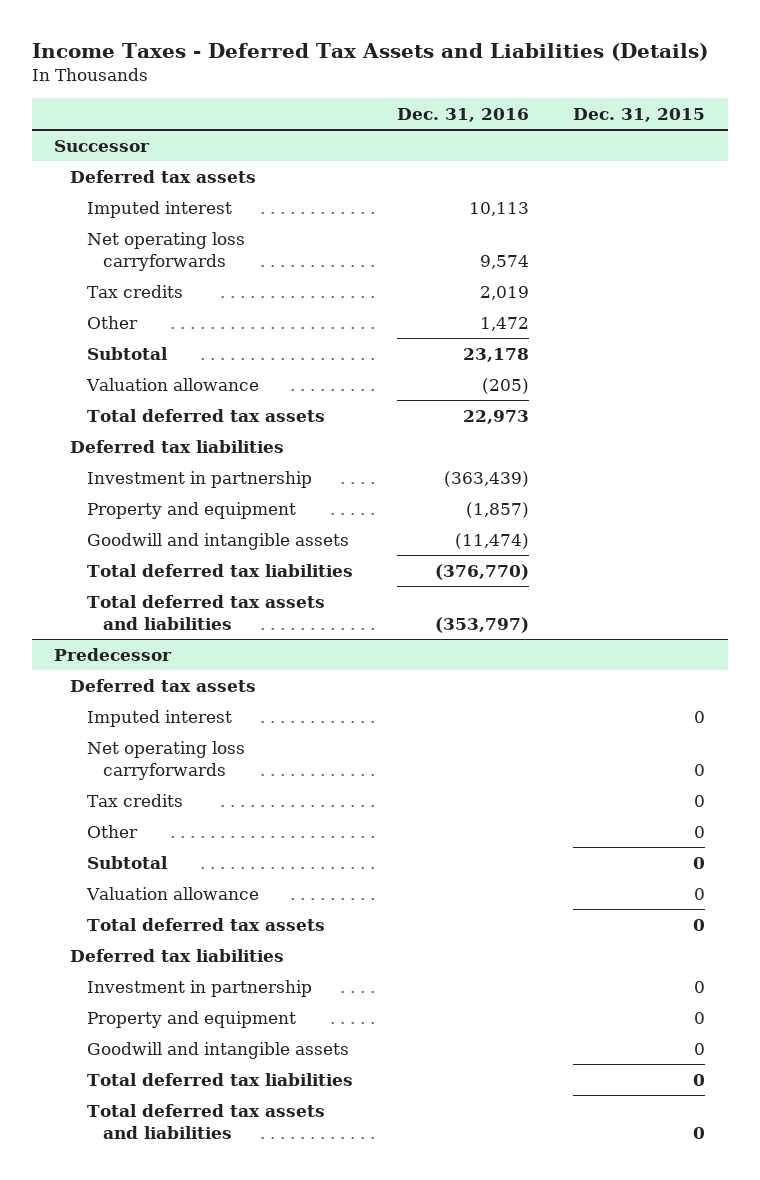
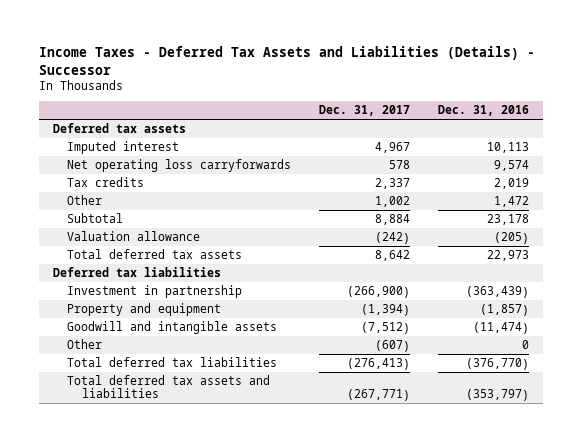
[32,43,709,62] Income Taxes - Deferred Tax Assets and Liabilities (Details) -> [39,45,536,75] Income Taxes - Deferred Tax Assets and Liabilities (Details) - Successor
[573,108,706,123] Dec. 31, 2015 -> none
none -> [319,105,411,117] Dec. 31, 2017
[54,139,151,152] Successor -> none
none -> [67,338,103,349] Other
[54,647,173,661] Predecessor -> none
[70,678,257,692] Deferred tax assets -> none
[86,709,232,727] Imputed interest -> none
[86,740,245,780] Net operating loss carryforwards -> none
[86,793,183,807] Tax credits -> none
[86,824,138,838] Other -> none
[86,855,168,869] Subtotal -> none
[85,886,259,900] Valuation allowance -> none
[86,917,325,931] Total deferred tax assets -> none
[70,948,285,962] Deferred tax liabilities -> none
[86,979,312,997] Investment in partnership -> none
[86,1010,296,1028] Property and equipment -> none
[86,1041,349,1059] Goodwill and intangible assets -> none
[86,1072,353,1086] Total deferred tax liabilities -> none
[86,1103,325,1139] Total deferred tax assets and liabilities -> none

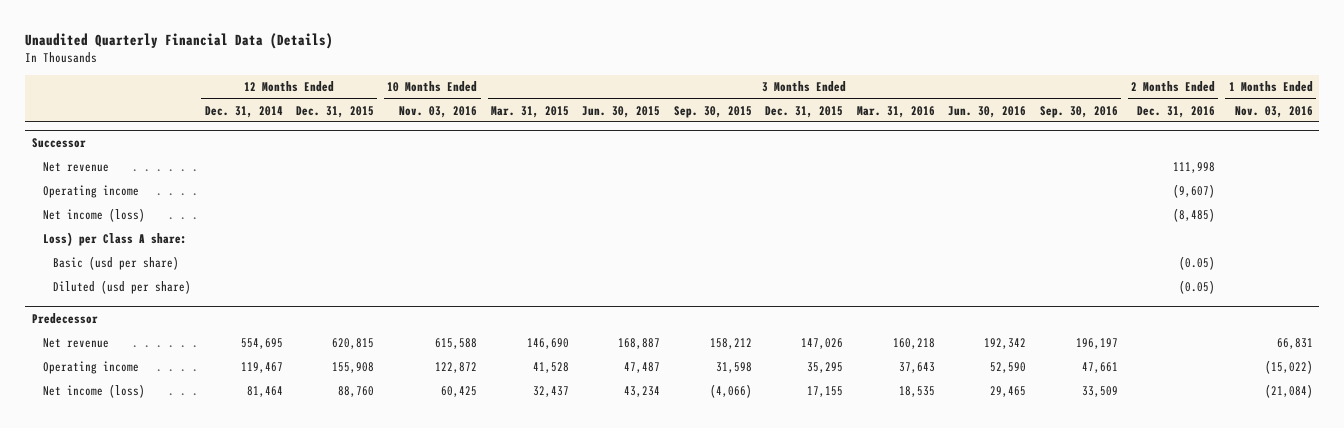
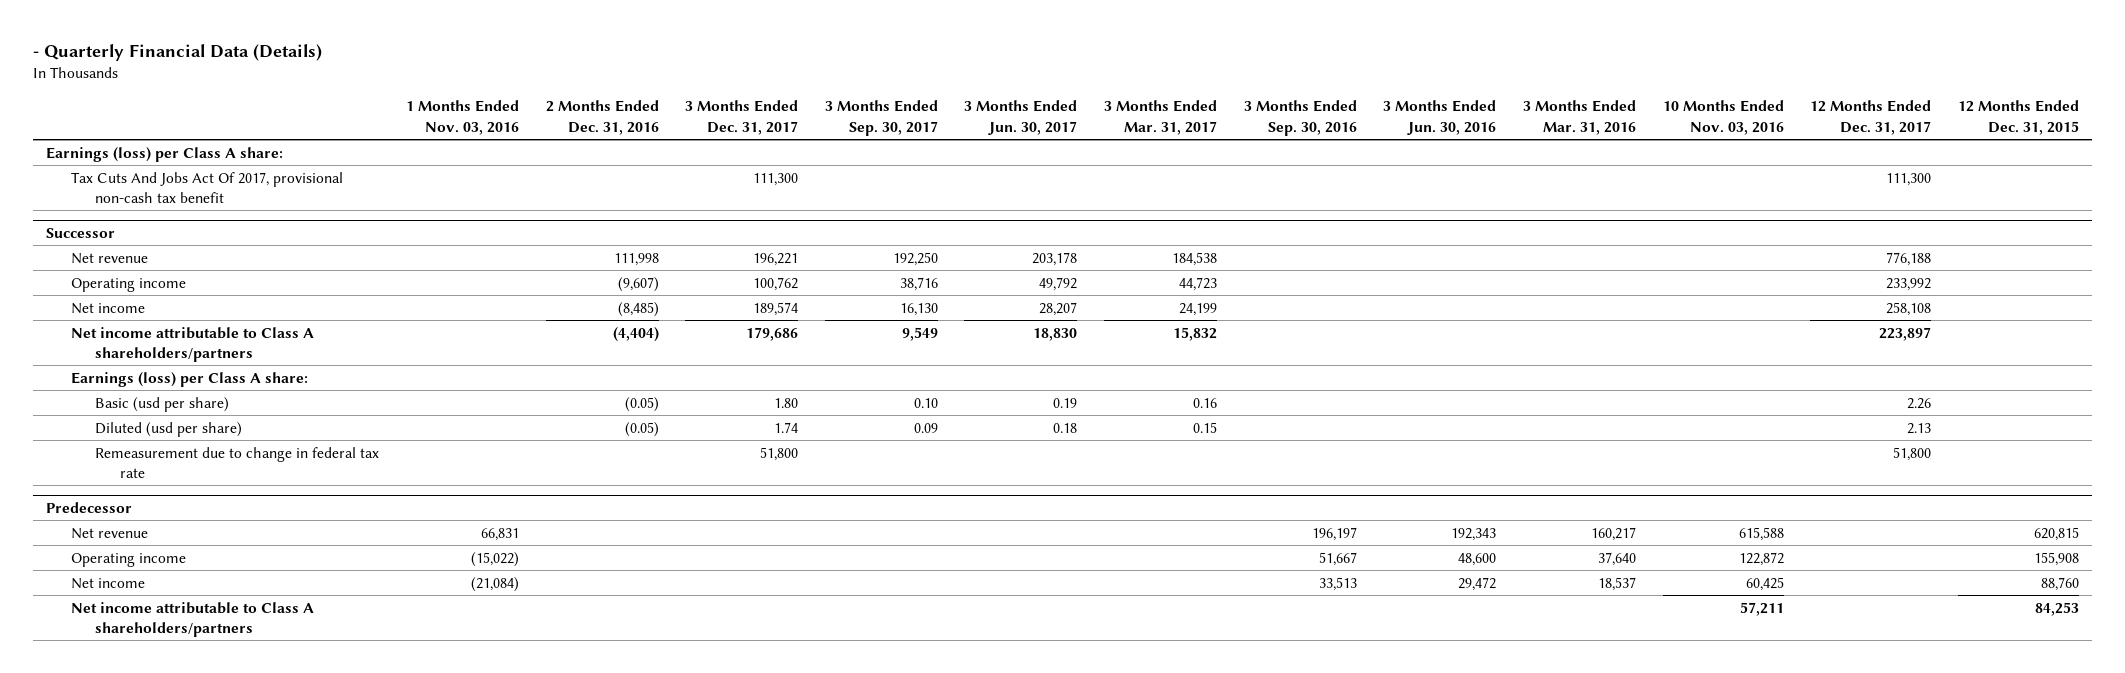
[25,32,334,49] Unaudited Quarterly Financial Data (Details) -> [32,43,322,61] - Quarterly Financial Data (Details)
[204,105,283,118] Dec. 31, 2014 -> none
[490,105,569,118] Mar. 31, 2015 -> none
[582,105,661,118] Jun. 30, 2015 -> none
[673,105,752,118] Sep. 30, 2015 -> none
[765,105,844,118] Dec. 31, 2015 -> none
none -> [685,100,799,135] 3 Months Ended Dec. 31, 2017
none -> [824,100,938,136] 3 Months Ended Sep. 30, 2017
none -> [964,100,1078,135] 3 Months Ended Jun. 30, 2017
none -> [1104,100,1218,135] 3 Months Ended Mar. 31, 2017
none -> [1810,100,1932,135] 12 Months Ended Dec. 31, 2017
none -> [45,146,283,162] Earnings (loss) per Class A share:
none -> [70,171,343,203] Tax Cuts And Jobs Act Of 2017, provisional non-cash tax benefit
[42,208,145,223] Net income (loss) -> [70,302,145,314] Net income
none -> [70,326,314,362] Net income attributable to Class A shareholders/partners
[42,232,187,247] Loss) per Class A share: -> [70,371,308,387] Earnings (loss) per Class A share:
none -> [95,446,380,478] Remeasurement due to change in federal tax rate
[892,338,935,350] 160,218 -> [1590,526,1636,541] 160,217
[984,338,1027,350] 192,342 -> [1451,527,1497,541] 192,343
[898,362,935,374] 37,643 -> [1597,551,1636,566] 37,640
[990,362,1027,374] 52,590 -> [1458,552,1497,566] 48,600
[1081,362,1118,374] 47,661 -> [1318,551,1357,566] 51,667
[42,384,145,399] Net income (loss) -> [70,577,145,589] Net income
[898,386,935,398] 18,535 -> [1597,576,1636,591] 18,537
[990,386,1027,398] 29,465 -> [1458,576,1497,591] 29,472
[1081,386,1118,398] 33,509 -> [1318,576,1357,591] 33,513
none -> [70,601,314,637] Net income attributable to Class A shareholders/partners

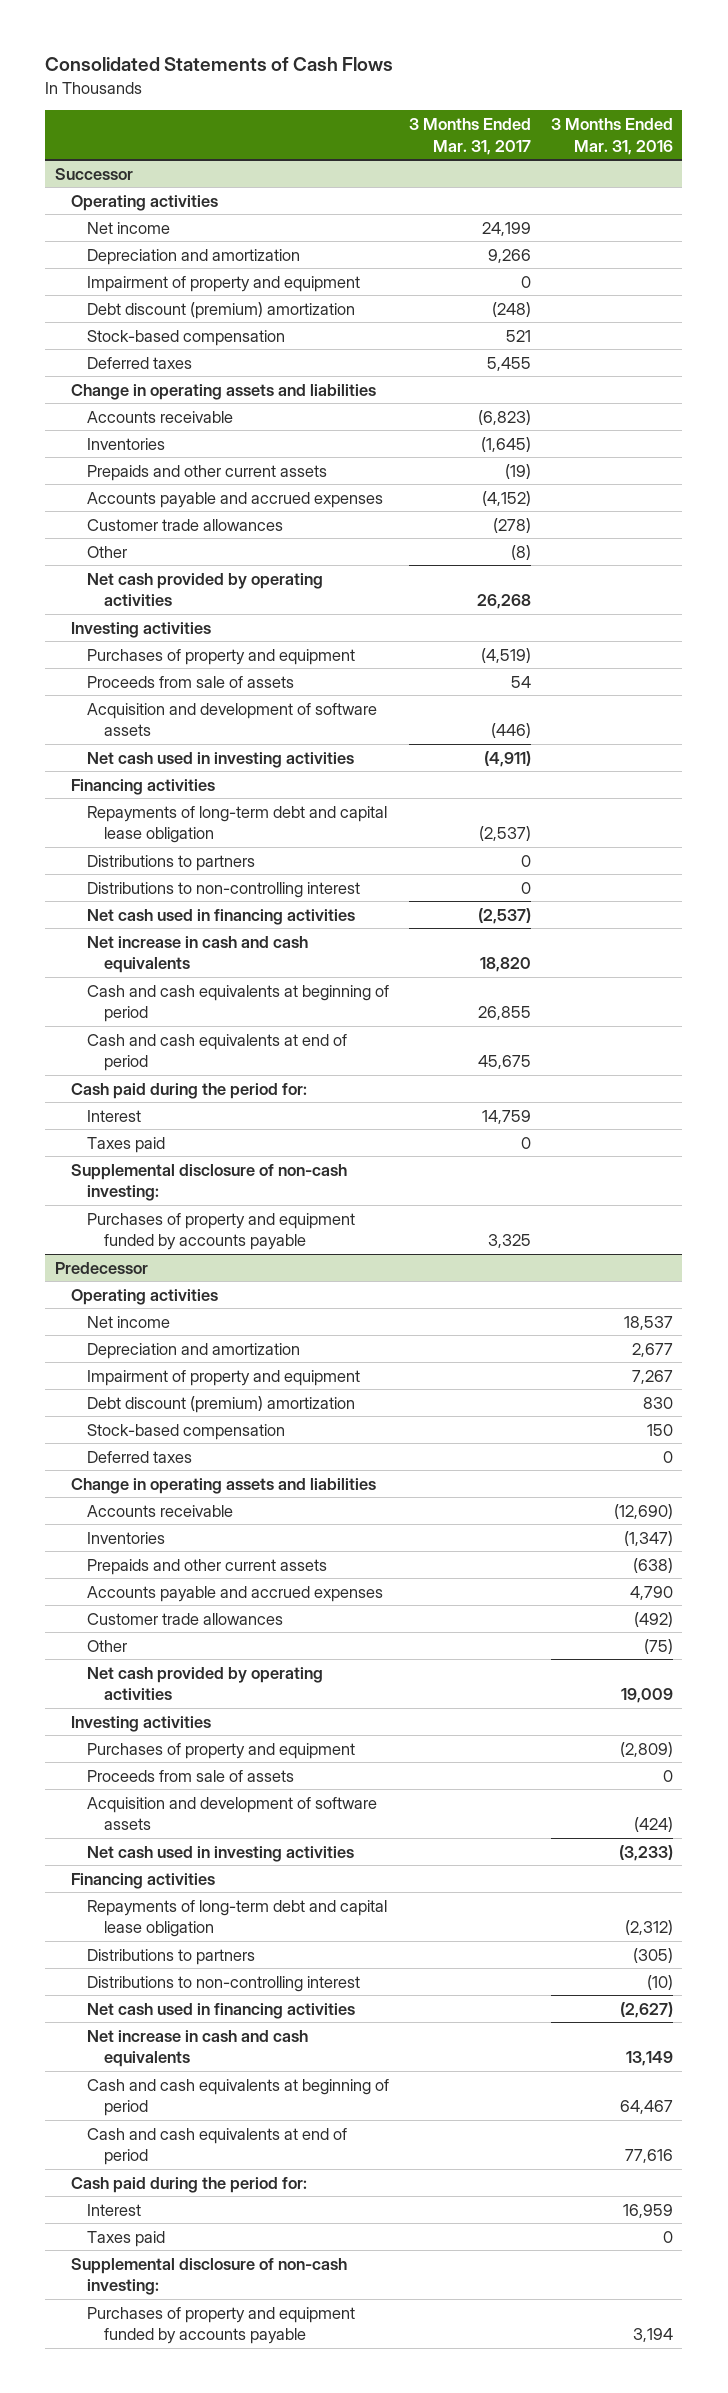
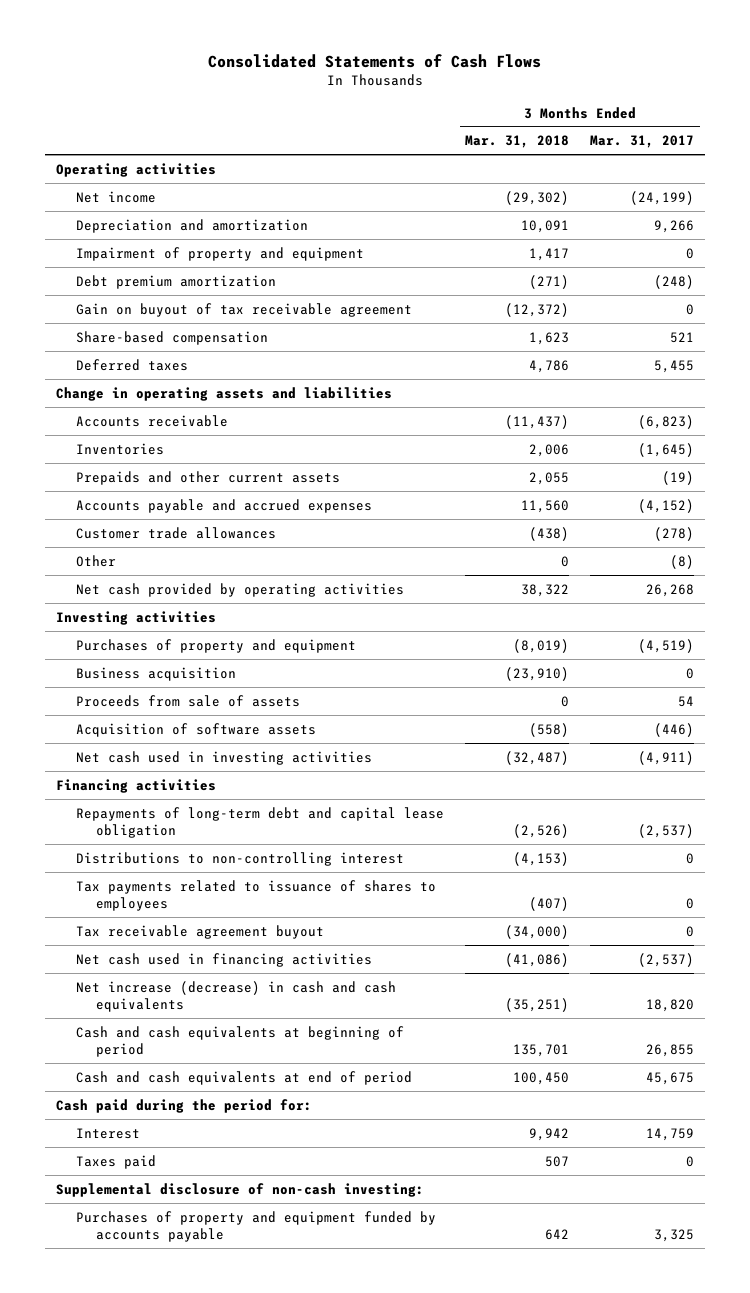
[550,118,673,155] 3 Months Ended Mar. 31, 2016 -> none
none -> [465,135,570,149] Mar. 31, 2018
[55,167,134,180] Successor -> none
[481,221,531,236] 24,199 -> [630,190,695,205] (24,199)
[87,301,356,319] Debt discount (premium) amortization -> [75,274,276,289] Debt premium amortization
none -> [75,302,412,317] Gain on buyout of tax receivable agreement
[87,329,286,346] Stock-based compensation -> [75,330,268,345] Share-based compensation
none -> [75,666,236,681] Business acquisition
[87,702,378,737] Acquisition and development of software assets -> [75,722,316,737] Acquisition of software assets
[87,854,256,871] Distributions to partners -> none
none -> [75,879,436,912] Tax payments related to issuance of shares to employees
none -> [75,924,324,939] Tax receivable agreement buyout
[87,935,309,974] Net increase in cash and cash equivalents -> [75,980,396,1013] Net increase (decrease) in cash and cash equivalents
[55,1261,149,1274] Predecessor -> none
[71,1288,219,1305] Operating activities -> none
[87,1315,171,1328] Net income -> none
[87,1342,301,1359] Depreciation and amortization -> none
[87,1369,361,1386] Impairment of property and equipment -> none
[87,1395,356,1413] Debt discount (premium) amortization -> none
[87,1423,286,1440] Stock-based compensation -> none
[87,1450,193,1463] Deferred taxes -> none
[71,1477,377,1494] Change in operating assets and liabilities -> none
[87,1504,234,1517] Accounts receivable -> none
[87,1531,166,1544] Inventories -> none
[87,1558,328,1575] Prepaids and other current assets -> none
[87,1585,384,1602] Accounts payable and accrued expenses -> none
[87,1612,284,1625] Customer trade allowances -> none
[87,1639,128,1652] Other -> none
[87,1666,324,1701] Net cash provided by operating activities -> none
[71,1715,212,1732] Investing activities -> none
[87,1742,356,1759] Purchases of property and equipment -> none
[87,1769,295,1782] Proceeds from sale of assets -> none
[87,1796,378,1831] Acquisition and development of software assets -> none
[87,1845,355,1862] Net cash used in investing activities -> none
[71,1872,216,1889] Financing activities -> none
[87,1899,388,1938] Repayments of long-term debt and capital lease obligation -> none
[87,1948,256,1965] Distributions to partners -> none
[87,1975,361,1992] Distributions to non-controlling interest -> none
[87,2002,356,2019] Net cash used in financing activities -> none
[87,2029,309,2068] Net increase in cash and cash equivalents -> none
[87,2078,390,2117] Cash and cash equivalents at beginning of period -> none
[87,2127,348,2166] Cash and cash equivalents at end of period -> none
[71,2176,308,2193] Cash paid during the period for: -> none
[87,2203,142,2216] Interest -> none
[87,2230,166,2247] Taxes paid -> none
[71,2257,348,2296] Supplemental disclosure of non-cash investing: -> none
[87,2306,356,2345] Purchases of property and equipment funded by accounts payable -> none

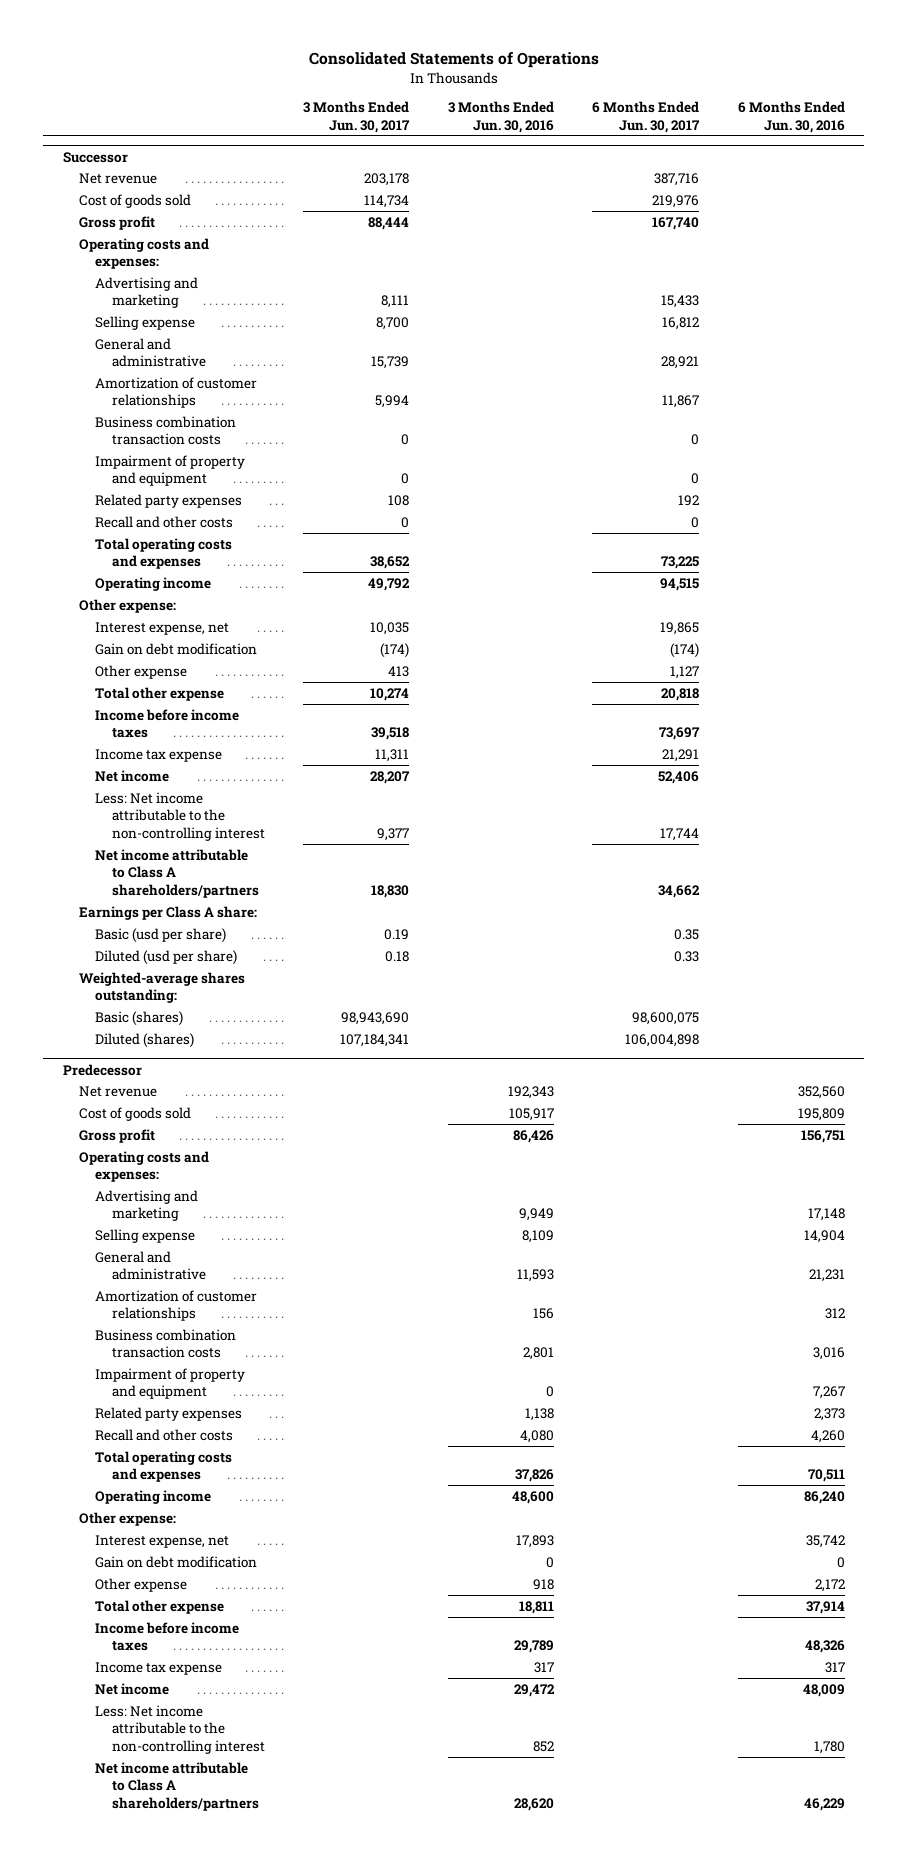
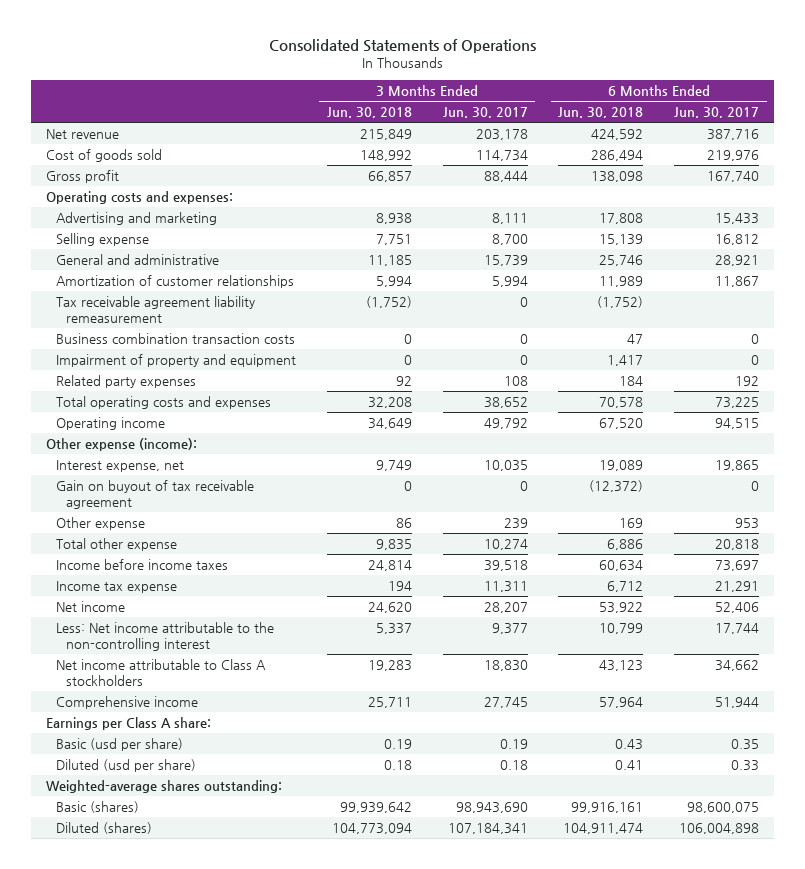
[447,101,554,133] 3 Months Ended Jun. 30, 2016 -> none
[737,101,845,133] 6 Months Ended Jun. 30, 2016 -> none
none -> [326,107,412,119] Jun. 30, 2018
none -> [558,107,644,119] Jun. 30, 2018
[62,151,128,163] Successor -> none
none -> [56,295,256,323] Tax receivable agreement liability remeasurement
[95,515,234,528] Recall and other costs -> none
[79,598,177,613] Other expense: -> [46,437,198,451] Other expense (income):
[95,642,258,655] Gain on debt modification -> none
none -> [56,479,255,509] Gain on buyout of tax receivable agreement
[388,665,410,677] 413 -> [503,517,528,529] 239
[670,665,700,679] 1,127 -> [735,517,760,529] 953
[95,848,259,899] Net income attributable to Class A shareholders/partners -> [56,658,267,686] Net income attributable to Class A stockholders
none -> [56,695,199,709] Comprehensive income
[62,1063,142,1076] Predecessor -> none
[79,1085,158,1097] Net revenue -> none
[79,1106,192,1121] Cost of goods sold -> none
[79,1128,156,1143] Gross profit -> none
[79,1150,210,1183] Operating costs and expenses: -> none
[95,1189,199,1222] Advertising and marketing -> none
[95,1228,196,1243] Selling expense -> none
[95,1250,206,1281] General and administrative -> none
[95,1289,258,1322] Amortization of customer relationships -> none
[95,1328,237,1359] Business combination transaction costs -> none
[95,1367,246,1400] Impairment of property and equipment -> none
[95,1406,243,1421] Related party expenses -> none
[95,1428,234,1441] Recall and other costs -> none
[95,1450,233,1483] Total operating costs and expenses -> none
[95,1489,212,1504] Operating income -> none
[79,1511,177,1526] Other expense: -> none
[95,1534,230,1548] Interest expense, net -> none
[95,1555,258,1568] Gain on debt modification -> none
[95,1577,188,1592] Other expense -> none
[95,1599,225,1614] Total other expense -> none
[95,1621,240,1652] Income before income taxes -> none
[95,1661,223,1675] Income tax expense -> none
[95,1682,170,1695] Net income -> none
[95,1704,265,1755] Less: Net income attributable to the non-controlling interest -> none
[95,1761,259,1812] Net income attributable to Class A shareholders/partners -> none

